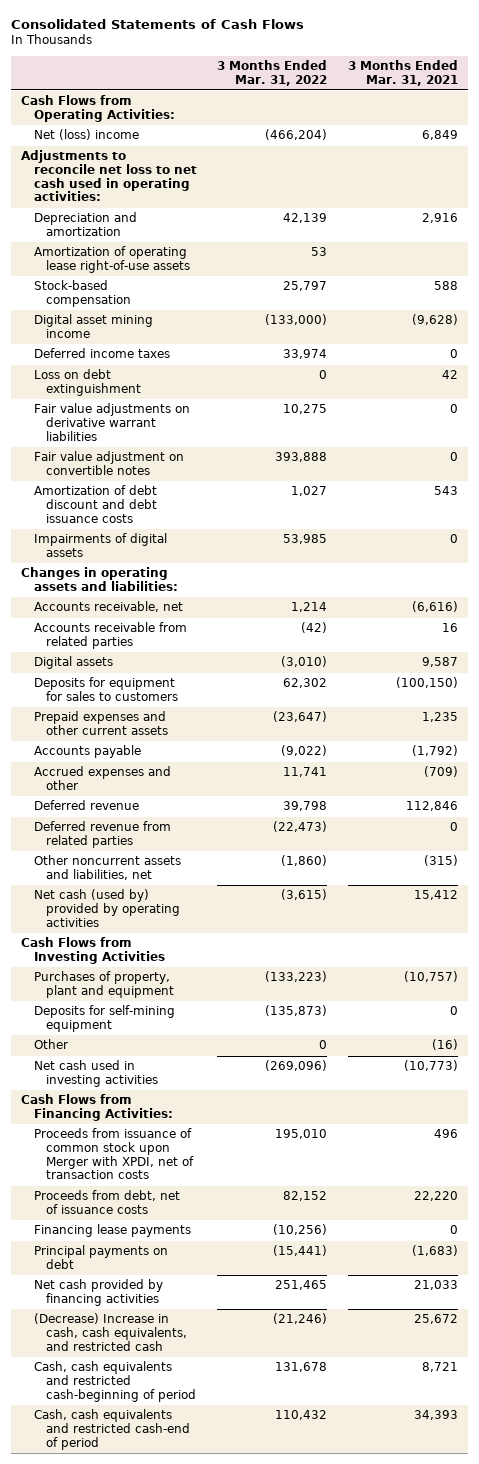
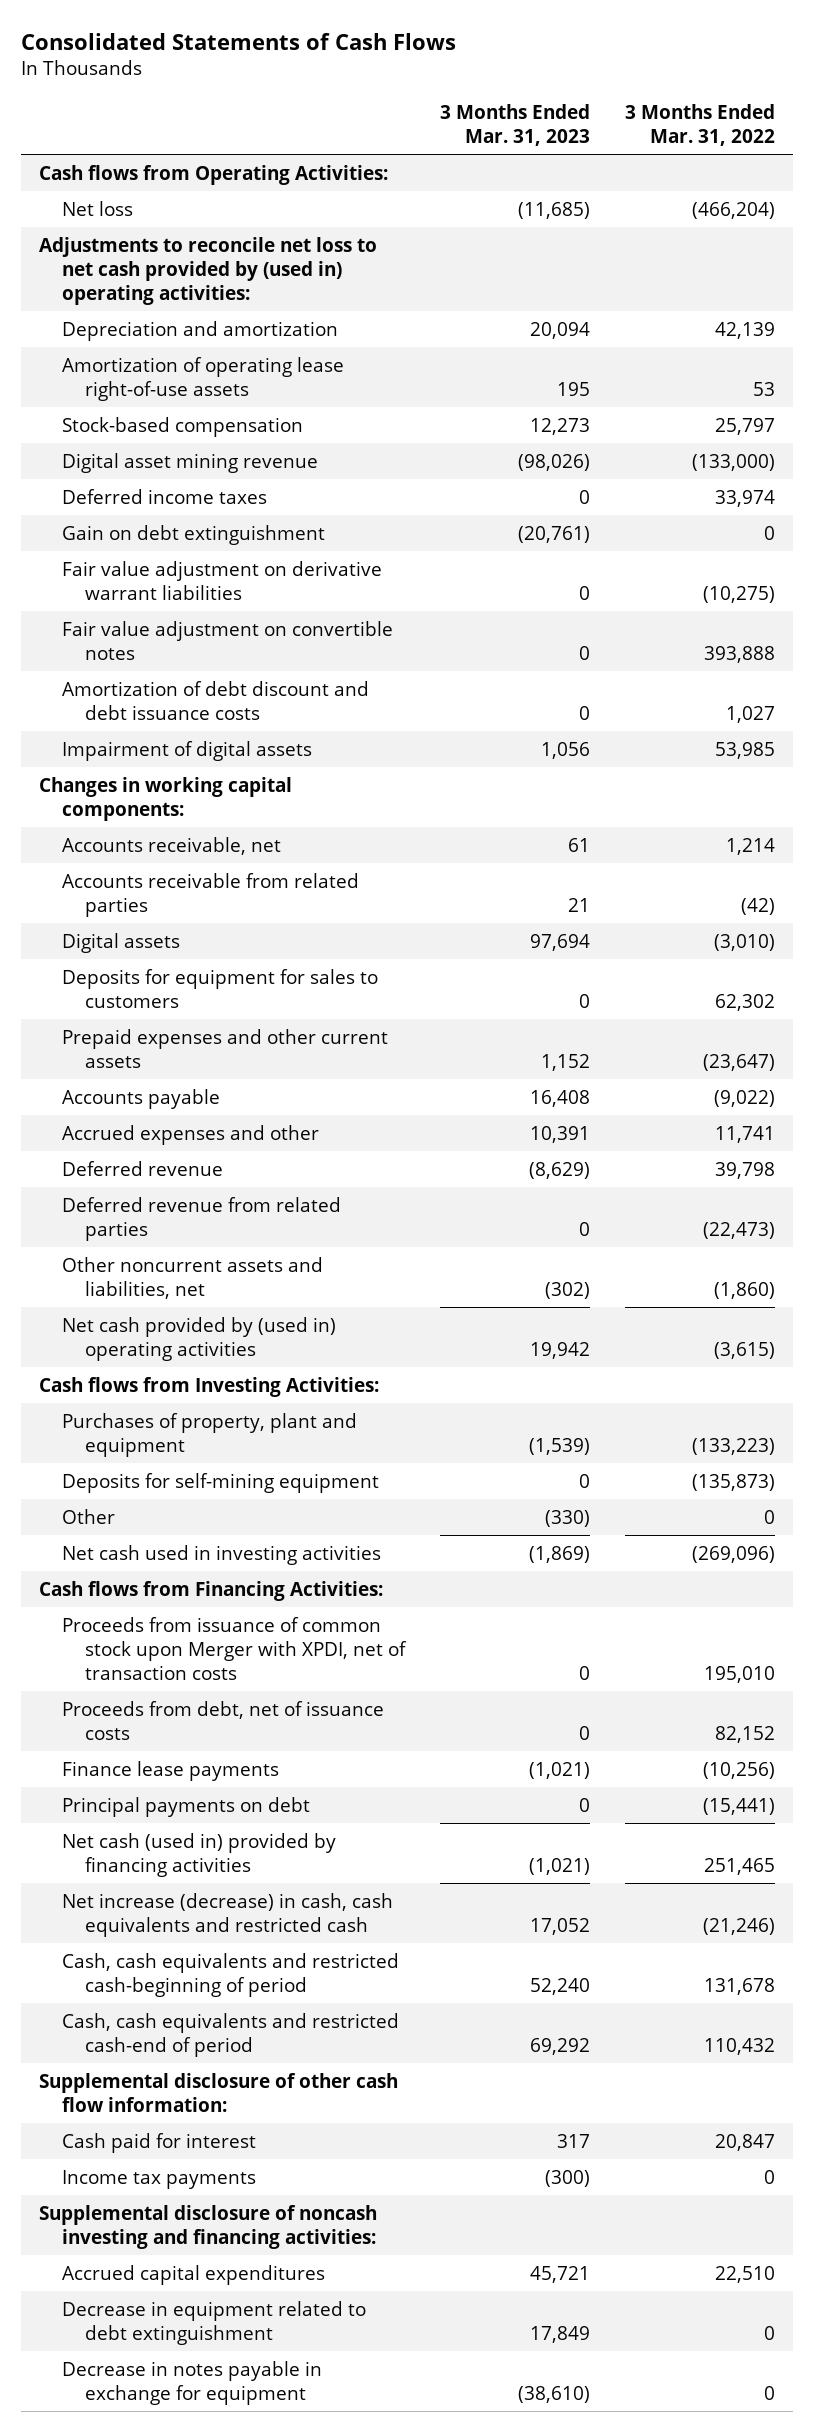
[347,60,458,86] 3 Months Ended Mar. 31, 2021 -> none
none -> [440,103,591,146] 3 Months Ended Mar. 31, 2023
[21,95,175,123] Cash Flows from Operating Activities: -> [38,164,388,185] Cash flows from Operating Activities:
[33,129,139,141] Net (loss) income -> [61,200,133,216] Net loss
[21,150,197,202] Adjustments to reconcile net loss to net cash used in operating activities: -> [38,236,377,305] Adjustments to reconcile net loss to net cash provided by (used in) operating activities:
[33,314,153,339] Digital asset mining income -> [61,452,318,473] Digital asset mining revenue
[33,369,141,397] Loss on debt extinguishment -> [61,524,325,545] Gain on debt extinguishment
[33,403,190,441] Fair value adjustments on derivative warrant liabilities -> [61,560,382,600] Fair value adjustment on derivative warrant liabilities
[283,404,328,415] 10,275 -> [703,585,776,603] (10,275)
[33,533,167,558] Impairments of digital assets -> [61,740,312,761] Impairment of digital assets
[21,567,178,592] Changes in operating assets and liabilities: -> [38,776,292,821] Changes in working capital components:
[33,889,180,927] Net cash (used by) provided by operating activities -> [61,1316,336,1361] Net cash provided by (used in) operating activities
[21,937,165,965] Cash Flows from Investing Activities -> [38,1376,379,1397] Cash flows from Investing Activities:
[21,1094,173,1122] Cash Flows from Financing Activities: -> [38,1580,383,1601] Cash flows from Financing Activities:
[33,1224,191,1238] Financing lease payments -> [61,1760,279,1781] Finance lease payments
[33,1279,163,1307] Net cash provided by financing activities -> [61,1832,336,1877] Net cash (used in) provided by financing activities
[33,1313,187,1351] (Decrease) Increase in cash, cash equivalents, and restricted cash -> [61,1892,393,1937] Net increase (decrease) in cash, cash equivalents and restricted cash
none -> [38,2072,398,2112] Supplemental disclosure of other cash flow information:
none -> [61,2132,256,2153] Cash paid for interest
none -> [61,2169,256,2189] Income tax payments
none -> [38,2204,377,2249] Supplemental disclosure of noncash investing and financing activities:
none -> [61,2264,325,2285] Accrued capital expenditures
none -> [61,2300,366,2345] Decrease in equipment related to debt extinguishment
none -> [61,2360,322,2405] Decrease in notes payable in exchange for equipment

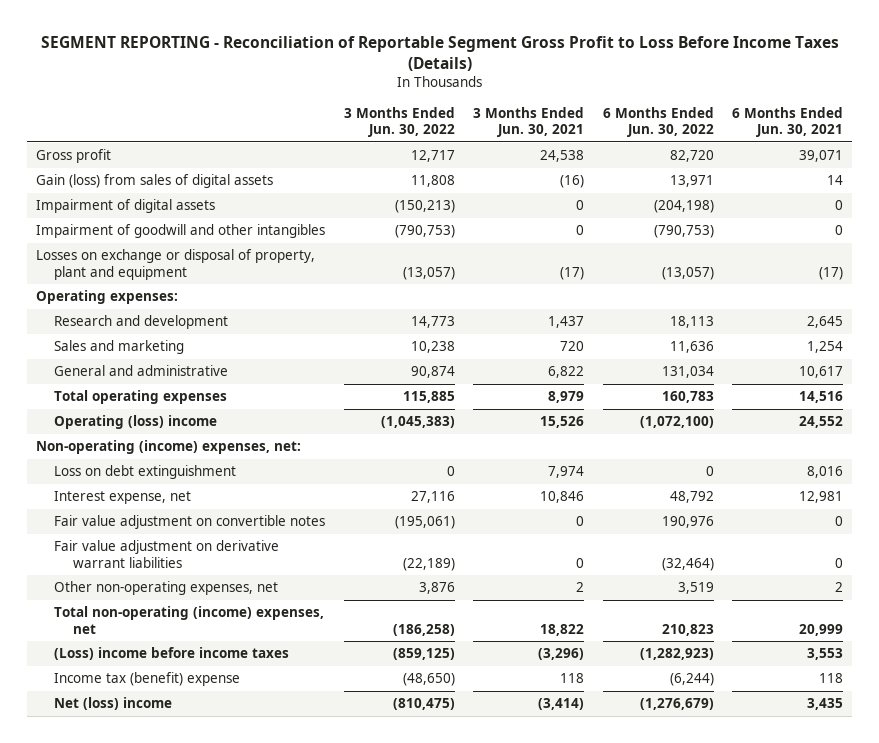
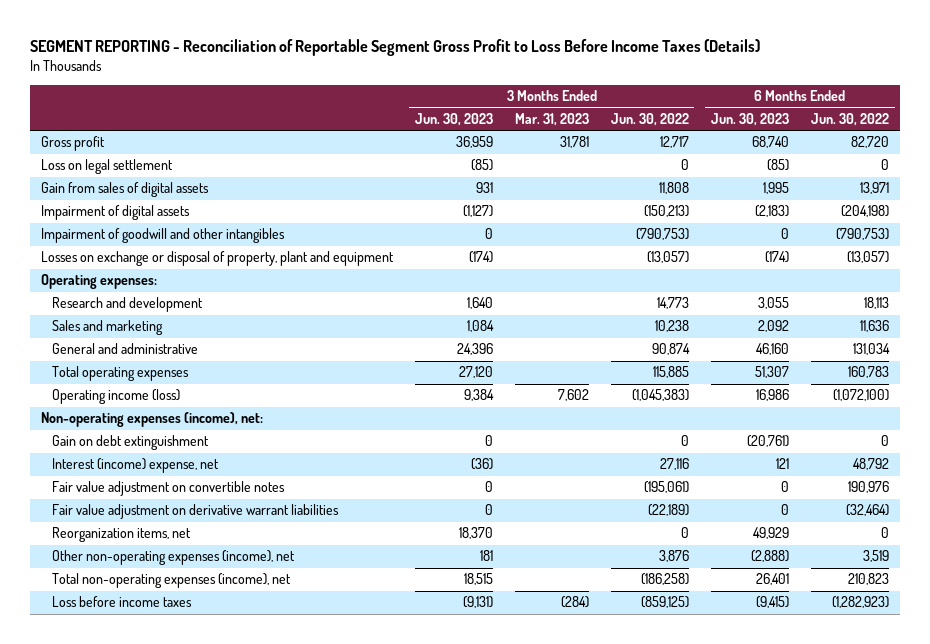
[473,106,585,137] 3 Months Ended Jun. 30, 2021 -> none
[731,106,843,137] 6 Months Ended Jun. 30, 2021 -> none
none -> [414,112,493,126] Jun. 30, 2023
none -> [514,112,589,126] Mar. 31, 2023
none -> [710,112,789,126] Jun. 30, 2023
none -> [40,159,173,175] Loss on legal settlement
[36,174,274,189] Gain (loss) from sales of digital assets -> [40,182,209,198] Gain from sales of digital assets
[54,415,218,430] Operating (loss) income -> [52,389,181,405] Operating income (loss)
[36,440,302,455] Non-operating (income) expenses, net: -> [40,412,263,428] Non-operating expenses (income), net:
[54,465,237,480] Loss on debt extinguishment -> [52,435,210,451] Gain on debt extinguishment
[54,491,192,505] Interest expense, net -> [52,458,220,474] Interest (income) expense, net
[54,672,241,687] Income tax (benefit) expense -> none
[54,697,173,711] Net (loss) income -> none
none -> [52,527,192,543] Reorganization items, net
[54,581,279,596] Other non-operating expenses, net -> [52,550,296,566] Other non-operating expenses (income), net
[54,606,325,634] Total non-operating (income) expenses, net -> [52,573,292,589] Total non-operating expenses (income), net
[54,647,290,661] (Loss) income before income taxes -> [52,596,193,608] Loss before income taxes

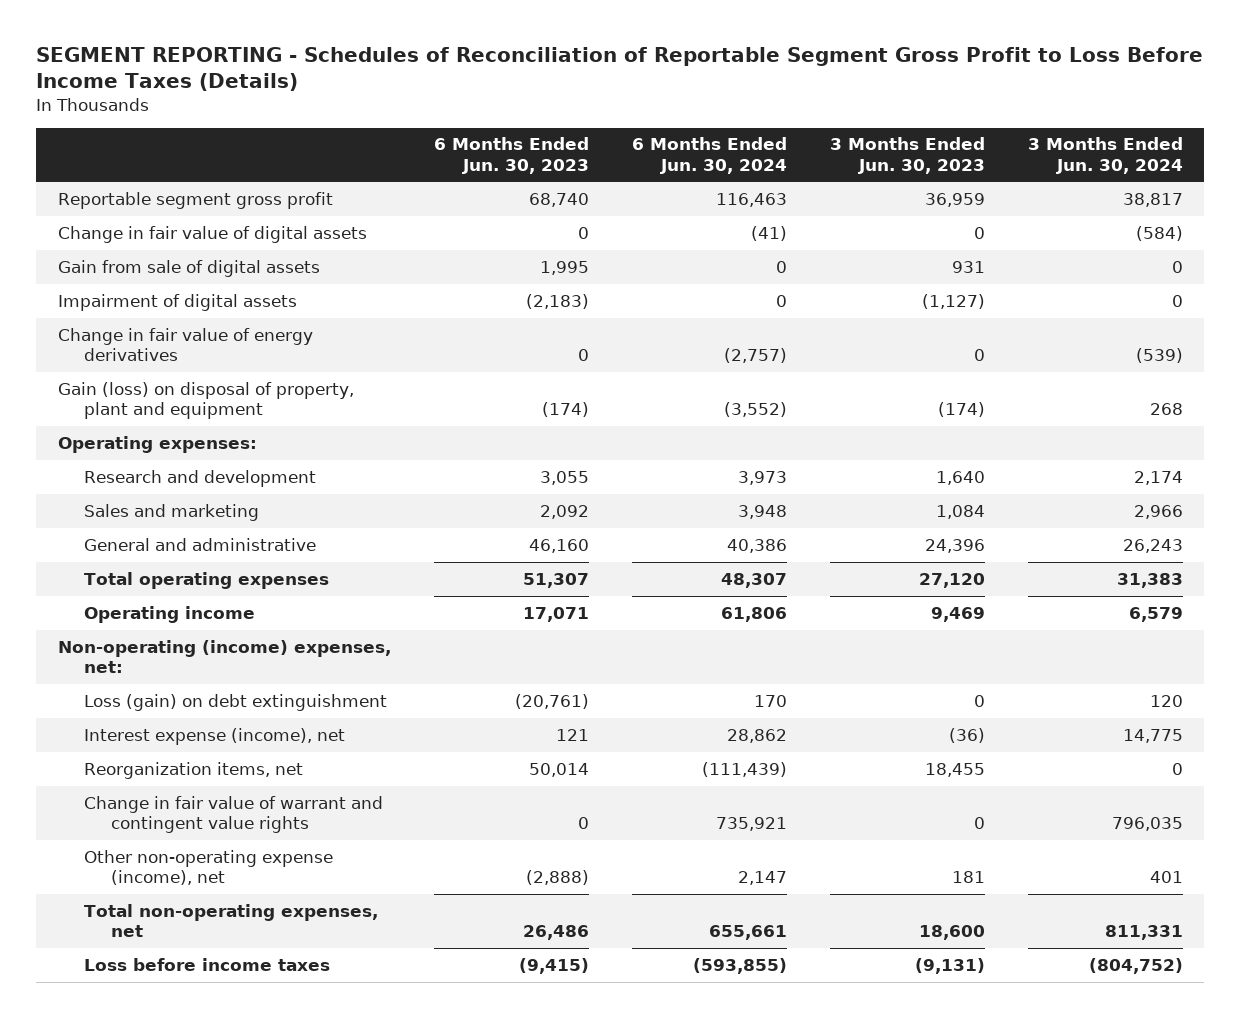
[29,38,760,56] SEGMENT REPORTING - Reconciliation of Reportable Segment Gross Profit to Loss Before Income Taxes (Details) -> [36,47,1204,92] SEGMENT REPORTING - Schedules of Reconciliation of Reportable Segment Gross Profit to Loss Before Income Taxes (Details)
[514,112,589,126] Mar. 31, 2023 -> none
[610,112,689,126] Jun. 30, 2022 -> none
[811,112,890,126] Jun. 30, 2022 -> none
none -> [631,137,787,174] 6 Months Ended Jun. 30, 2024
none -> [1027,137,1183,174] 3 Months Ended Jun. 30, 2024
[40,159,173,175] Loss on legal settlement -> none
[40,136,105,152] Gross profit -> [57,191,333,209] Reportable segment gross profit
none -> [57,225,367,243] Change in fair value of digital assets
[40,182,209,198] Gain from sales of digital assets -> [57,259,320,277] Gain from sale of digital assets
[40,228,285,244] Impairment of goodwill and other intangibles -> none
none -> [57,327,313,361] Change in fair value of energy derivatives
[40,251,394,267] Losses on exchange or disposal of property, plant and equipment -> [57,381,354,419] Gain (loss) on disposal of property, plant and equipment
[52,481,286,497] Fair value adjustment on convertible notes -> none
[52,504,340,520] Fair value adjustment on derivative warrant liabilities -> none
[52,389,181,405] Operating income (loss) -> [84,605,256,623] Operating income
[463,389,494,402] 9,384 -> [930,606,985,622] 9,469
[755,389,789,402] 16,986 -> [522,606,589,622] 17,071
[40,412,263,428] Non-operating expenses (income), net: -> [57,639,391,673] Non-operating (income) expenses, net:
[52,435,210,451] Gain on debt extinguishment -> [84,693,388,711] Loss (gain) on debt extinguishment
[52,458,220,474] Interest (income) expense, net -> [84,727,346,745] Interest expense (income), net
[458,527,493,540] 18,370 -> [924,762,985,777] 18,455
[752,527,789,540] 49,929 -> [528,762,589,777] 50,014
none -> [84,795,384,833] Change in fair value of warrant and contingent value rights
[52,550,296,566] Other non-operating expenses (income), net -> [84,849,334,885] Other non-operating expense (income), net
[52,573,292,589] Total non-operating expenses (income), net -> [84,903,379,937] Total non-operating expenses, net
[463,573,493,586] 18,515 -> [918,924,985,940] 18,600
[755,573,789,586] 26,401 -> [522,924,589,940] 26,486

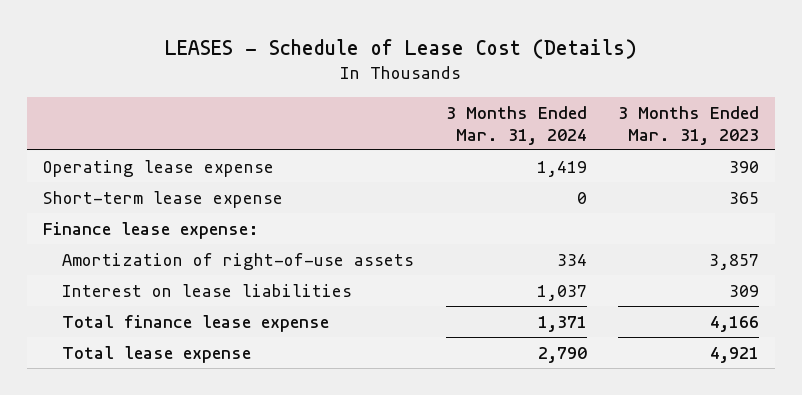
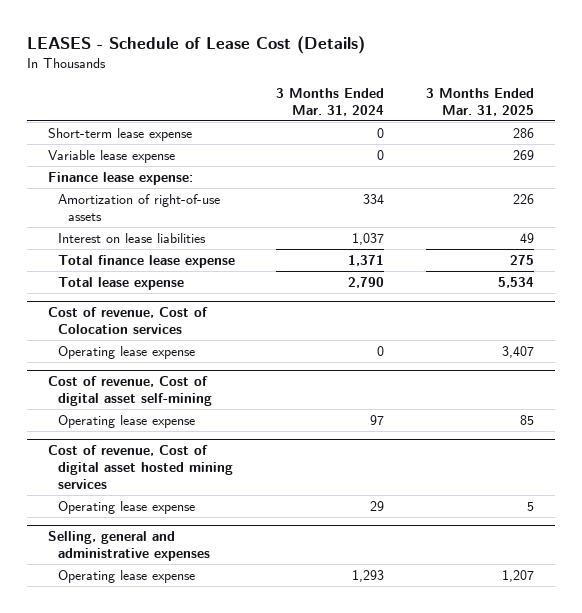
[618,105,760,145] 3 Months Ended Mar. 31, 2023 -> none
none -> [426,87,535,116] 3 Months Ended Mar. 31, 2025
[43,159,275,177] Operating lease expense -> none
none -> [47,149,175,163] Variable lease expense
none -> [47,307,208,335] Cost of revenue, Cost of Colocation services
none -> [57,345,195,359] Operating lease expense
none -> [47,376,212,407] Cost of revenue, Cost of digital asset self-mining
none -> [57,414,195,428] Operating lease expense
none -> [47,445,233,489] Cost of revenue, Cost of digital asset hosted mining services
none -> [57,500,195,514] Operating lease expense
none -> [47,531,210,562] Selling, general and administrative expenses
none -> [57,569,195,583] Operating lease expense

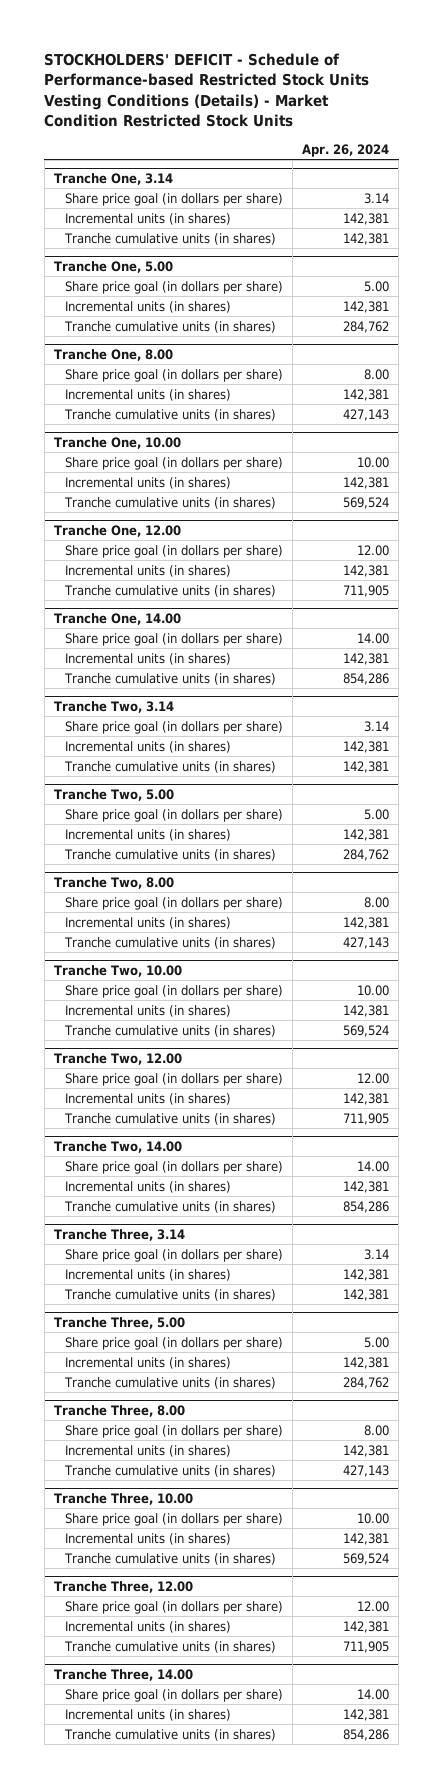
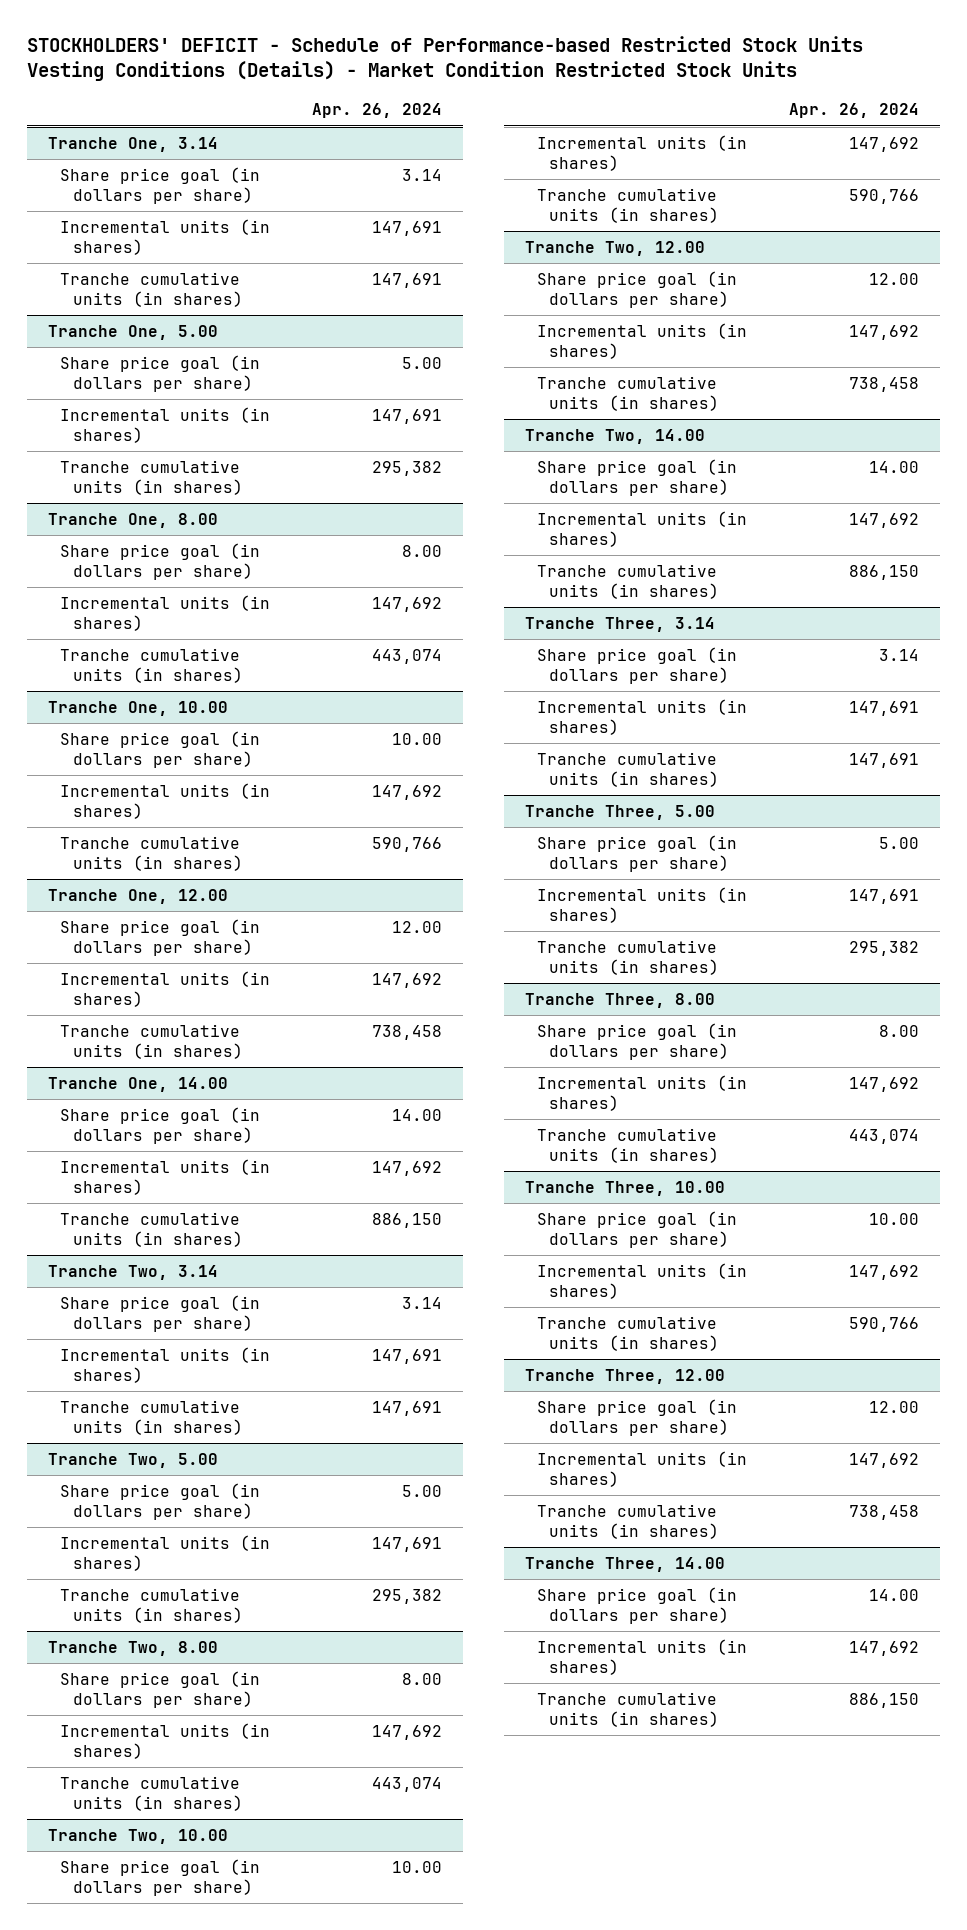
[343,212,390,225] 142,381 -> [372,220,443,236] 147,691
[343,232,390,245] 142,381 -> [372,272,443,288] 147,691
[343,300,390,313] 142,381 -> [372,408,443,424] 147,691
[343,320,390,333] 284,762 -> [372,460,443,476] 295,382
[343,388,390,401] 142,381 -> [372,596,443,612] 147,692
[343,408,390,421] 427,143 -> [372,648,443,664] 443,074
[343,476,390,489] 142,381 -> [372,784,443,800] 147,692
[343,496,390,509] 569,524 -> [372,836,443,852] 590,766
[343,564,390,577] 142,381 -> [372,972,443,988] 147,692
[343,584,390,597] 711,905 -> [372,1024,443,1040] 738,458
[343,652,390,665] 142,381 -> [372,1160,443,1176] 147,692
[343,672,390,685] 854,286 -> [372,1212,443,1228] 886,150
[343,740,390,753] 142,381 -> [372,1348,443,1364] 147,691
[343,760,390,773] 142,381 -> [372,1400,443,1416] 147,691
[343,828,390,841] 142,381 -> [372,1536,443,1552] 147,691
[343,848,390,861] 284,762 -> [372,1588,443,1604] 295,382
[343,916,390,929] 142,381 -> [372,1724,443,1740] 147,692
[343,936,390,949] 427,143 -> [372,1776,443,1792] 443,074
[343,1004,390,1017] 142,381 -> [849,136,920,152] 147,692
[343,1024,390,1037] 569,524 -> [849,188,920,204] 590,766
[343,1092,390,1105] 142,381 -> [849,324,920,340] 147,692
[343,1112,390,1125] 711,905 -> [849,376,920,392] 738,458
[343,1180,390,1193] 142,381 -> [849,512,920,528] 147,692
[343,1200,390,1213] 854,286 -> [849,564,920,580] 886,150
[343,1268,390,1281] 142,381 -> [849,700,920,716] 147,691
[343,1288,390,1301] 142,381 -> [849,752,920,768] 147,691
[343,1356,390,1369] 142,381 -> [849,888,920,904] 147,691
[343,1376,390,1389] 284,762 -> [849,940,920,956] 295,382
[343,1444,390,1457] 142,381 -> [849,1076,920,1092] 147,692
[343,1464,390,1477] 427,143 -> [849,1128,920,1144] 443,074
[343,1532,390,1545] 142,381 -> [849,1264,920,1280] 147,692
[343,1552,390,1565] 569,524 -> [849,1316,920,1332] 590,766
[343,1620,390,1633] 142,381 -> [849,1452,920,1468] 147,692
[343,1640,390,1653] 711,905 -> [849,1504,920,1520] 738,458
[343,1708,390,1721] 142,381 -> [849,1640,920,1656] 147,692
[343,1728,390,1741] 854,286 -> [849,1692,920,1708] 886,150

